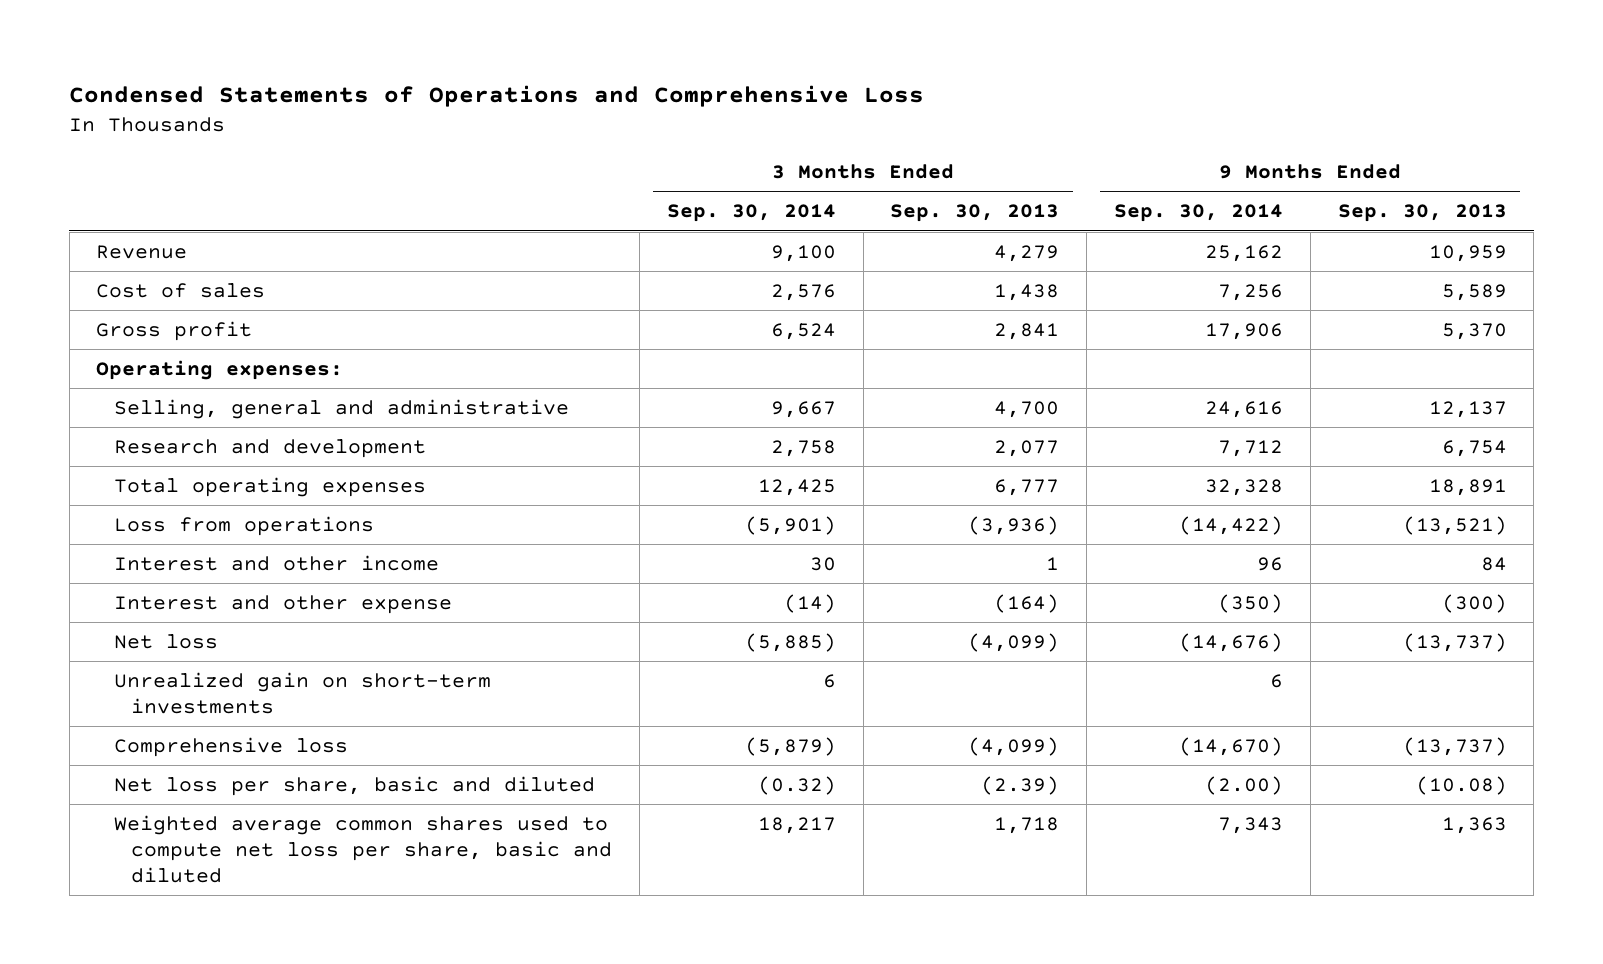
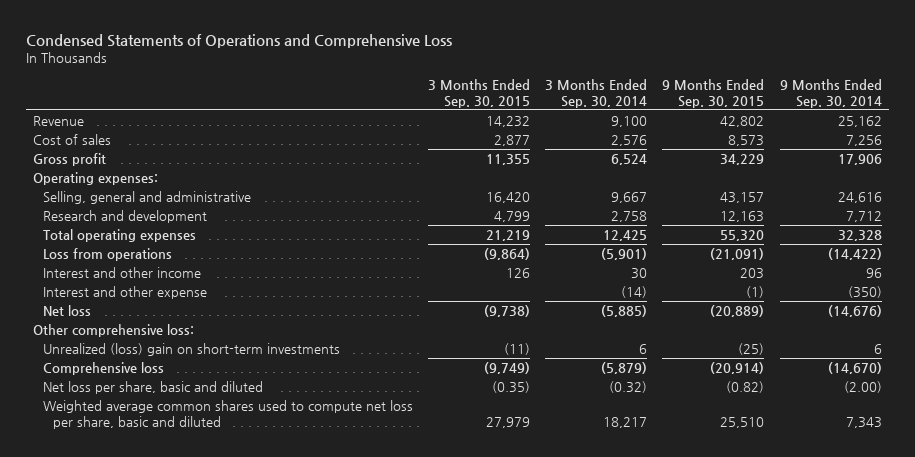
[890,204,1060,223] Sep. 30, 2013 -> none
[1337,204,1507,223] Sep. 30, 2013 -> none
none -> [428,78,531,108] 3 Months Ended Sep. 30, 2015
none -> [662,78,765,108] 9 Months Ended Sep. 30, 2015
none -> [33,323,195,337] Other comprehensive loss:
[113,671,491,714] Unrealized gain on short-term investments -> [42,342,340,356] Unrealized (loss) gain on short-term investments

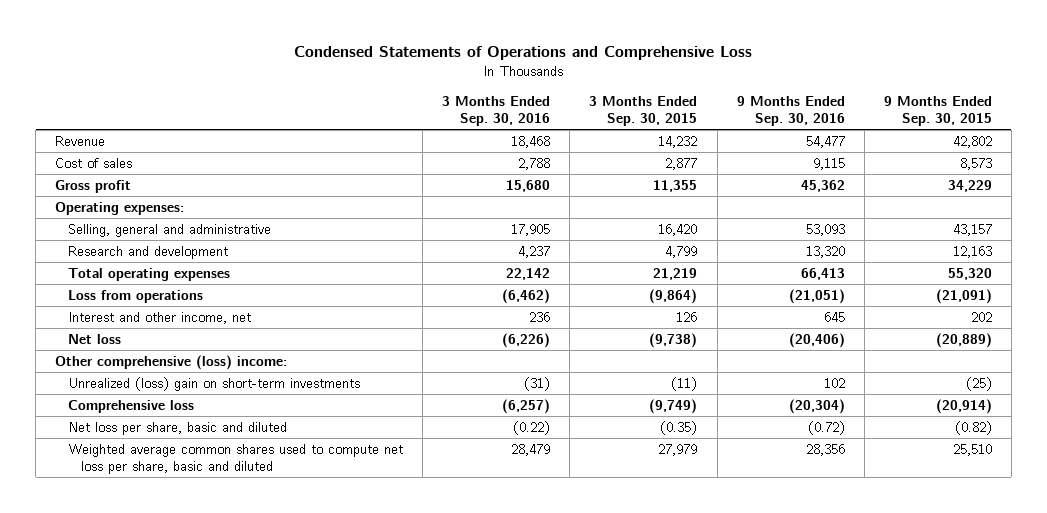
[545,78,648,108] 3 Months Ended Sep. 30, 2014 -> none
[779,78,882,108] 9 Months Ended Sep. 30, 2014 -> none
none -> [442,96,551,127] 3 Months Ended Sep. 30, 2016
none -> [736,96,845,127] 9 Months Ended Sep. 30, 2016
[42,285,207,299] Interest and other expense -> none
[42,266,201,278] Interest and other income -> [68,311,252,324] Interest and other income, net
[740,267,765,279] 203 -> [970,311,992,322] 202
[33,323,195,337] Other comprehensive loss: -> [55,354,288,370] Other comprehensive (loss) income:

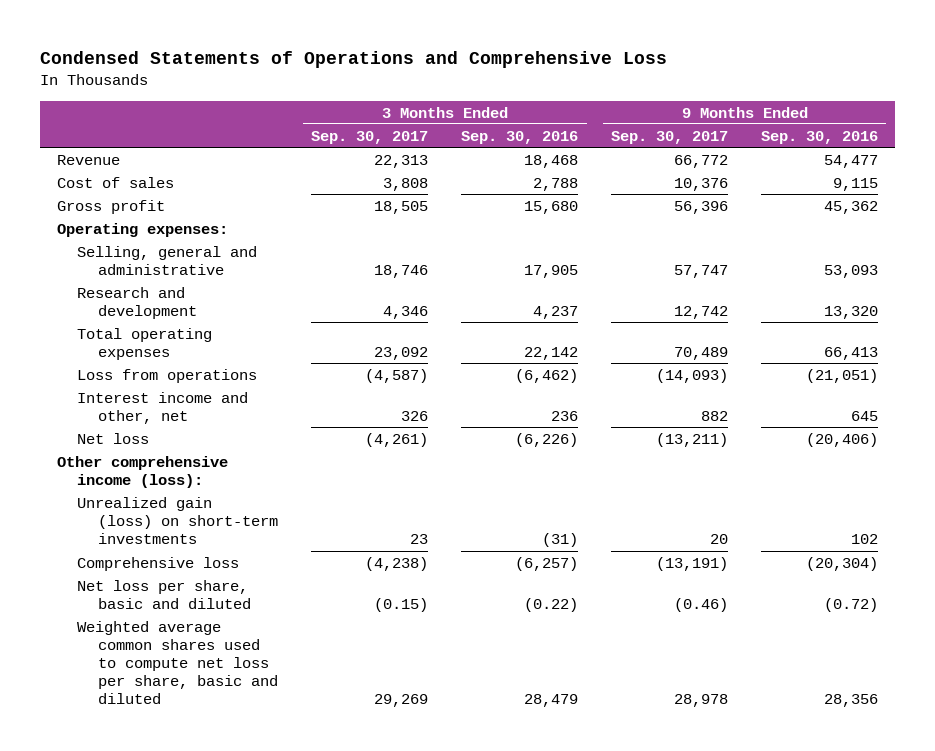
[589,96,698,127] 3 Months Ended Sep. 30, 2015 -> none
[883,96,992,127] 9 Months Ended Sep. 30, 2015 -> none
none -> [311,130,429,144] Sep. 30, 2017
none -> [611,130,729,144] Sep. 30, 2017
[68,311,252,324] Interest and other income, net -> [77,391,249,424] Interest income and other, net
[55,354,288,370] Other comprehensive (loss) income: -> [56,455,228,488] Other comprehensive income (loss):
[68,376,361,391] Unrealized (loss) gain on short-term investments -> [77,496,279,545] Unrealized gain (loss) on short-term investments

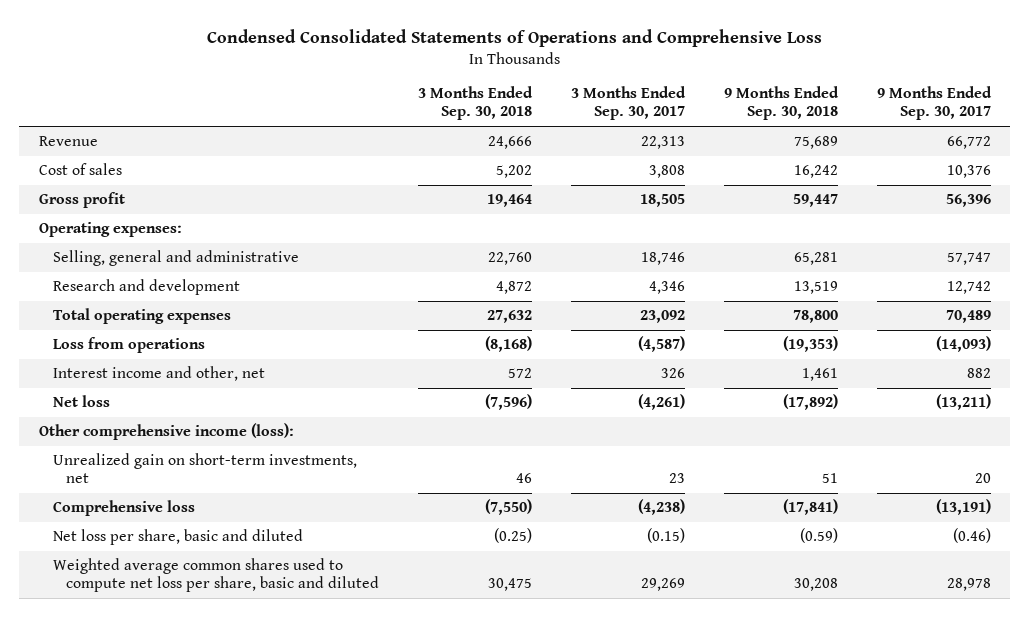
[40,51,668,69] Condensed Statements of Operations and Comprehensive Loss -> [206,29,822,48] Condensed Consolidated Statements of Operations and Comprehensive Loss
[461,130,579,144] Sep. 30, 2016 -> none
[761,130,879,144] Sep. 30, 2016 -> none
none -> [418,86,534,121] 3 Months Ended Sep. 30, 2018
none -> [723,86,839,121] 9 Months Ended Sep. 30, 2018
[77,496,279,545] Unrealized gain (loss) on short-term investments -> [52,453,357,484] Unrealized gain on short-term investments, net

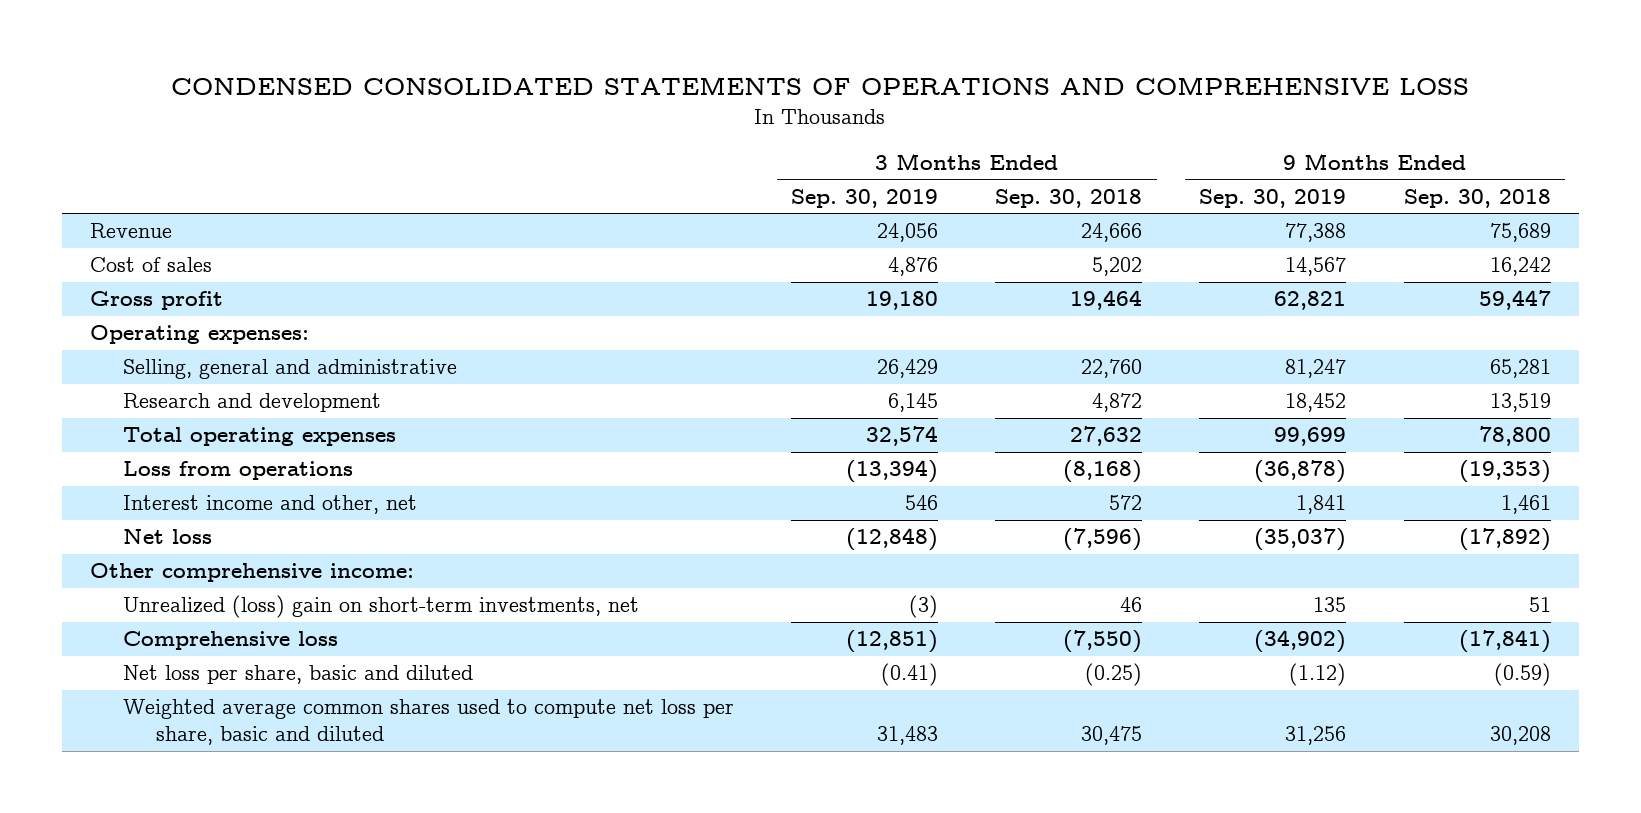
[206,29,822,48] Condensed Consolidated Statements of Operations and Comprehensive Loss -> [171,76,1470,95] CONDENSED CONSOLIDATED STATEMENTS OF OPERATIONS AND COMPREHENSIVE LOSS
[571,86,687,121] 3 Months Ended Sep. 30, 2017 -> none
[876,86,992,121] 9 Months Ended Sep. 30, 2017 -> none
none -> [791,188,939,208] Sep. 30, 2019
none -> [1199,188,1347,208] Sep. 30, 2019
[38,423,294,441] Other comprehensive income (loss): -> [90,563,415,583] Other comprehensive income:
[52,453,357,484] Unrealized gain on short-term investments, net -> [123,595,640,619] Unrealized (loss) gain on short-term investments, net

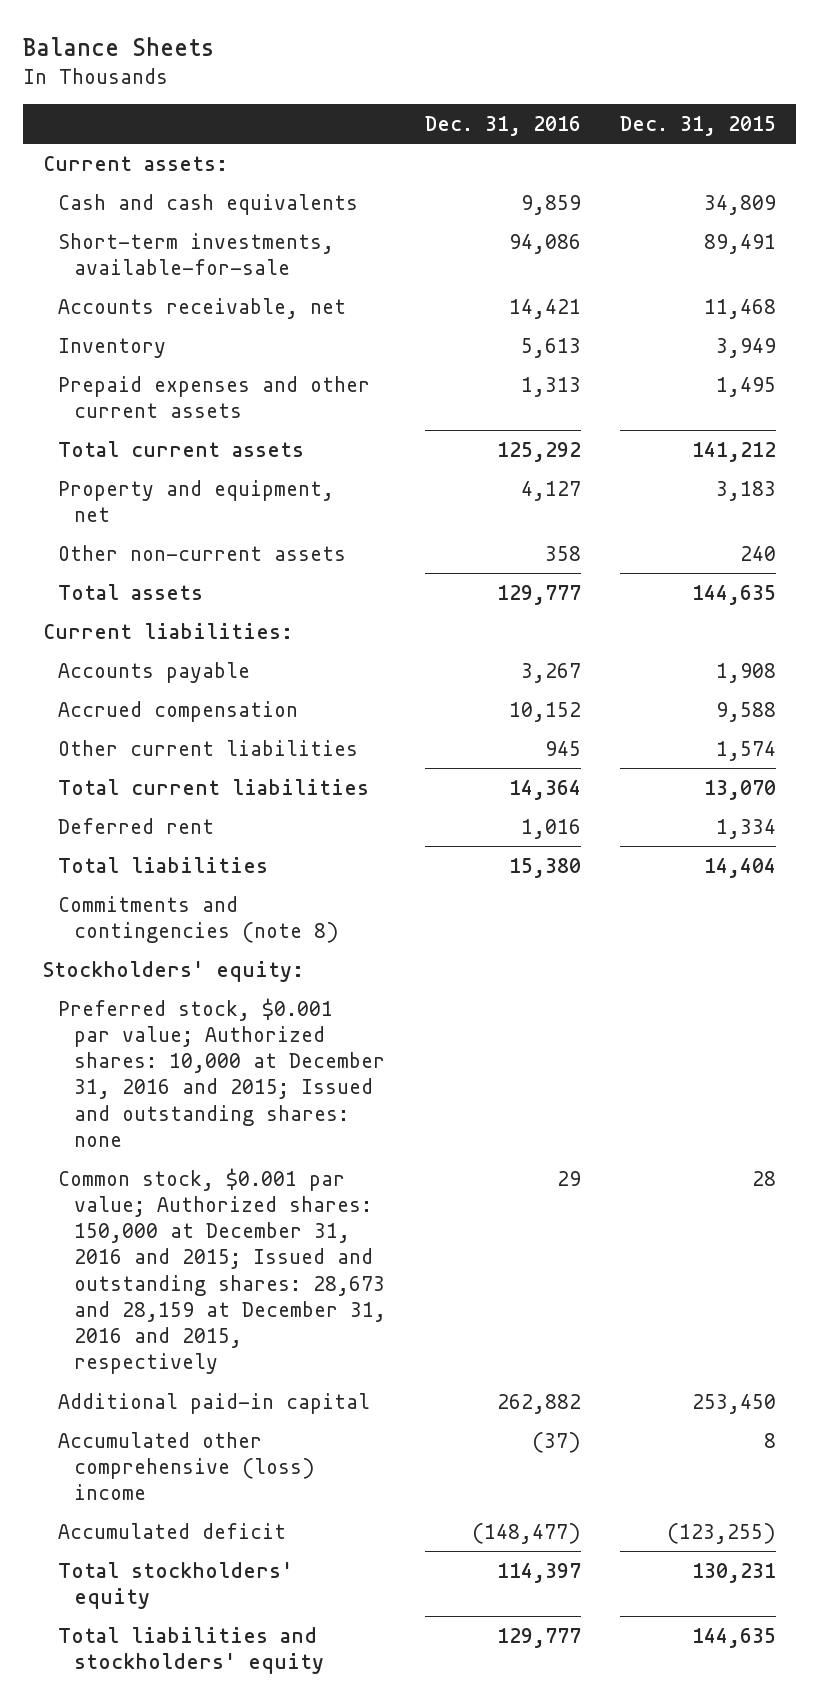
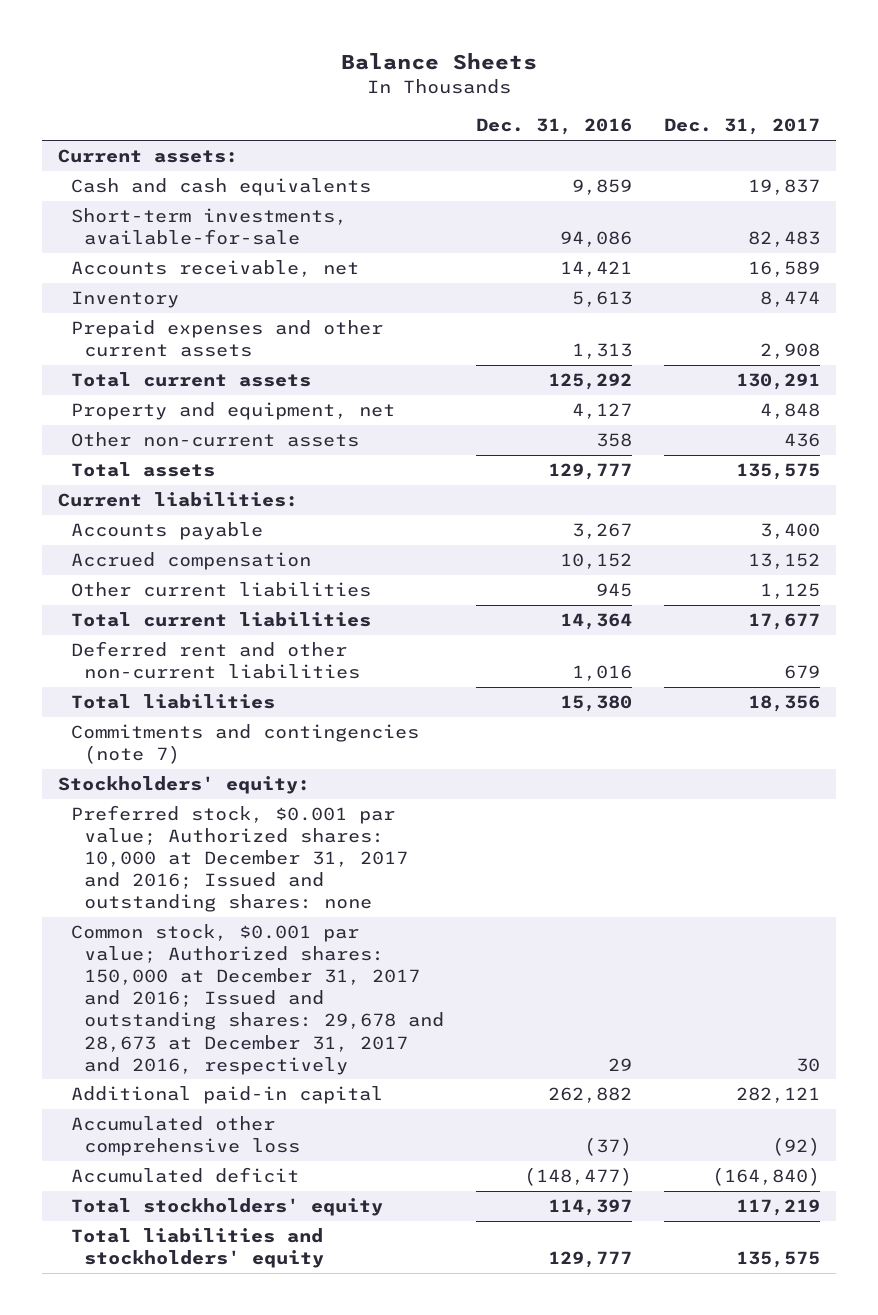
[620,116,777,137] Dec. 31, 2015 -> none
none -> [663,118,820,136] Dec. 31, 2017
[58,817,215,834] Deferred rent -> [71,640,361,680] Deferred rent and other non-current liabilities
[58,895,339,943] Commitments and contingencies (note 8) -> [71,723,420,765] Commitments and contingencies (note 7)
[58,997,385,1147] Preferred stock, $0.001 par value; Authorized shares: 10,000 at December 31, 2016 and 2015; Issued and outstanding shares: none -> [71,804,409,913] Preferred stock, $0.001 par value; Authorized shares: 10,000 at December 31, 2017 and 2016; Issued and outstanding shares: none
[58,1167,386,1375] Common stock, $0.001 par value; Authorized shares: 150,000 at December 31, 2016 and 2015; Issued and outstanding shares: 28,673 and 28,159 at December 31, 2016 and 2015, respectively -> [71,923,445,1075] Common stock, $0.001 par value; Authorized shares: 150,000 at December 31, 2017 and 2016; Issued and outstanding shares: 29,678 and 28,673 at December 31, 2017 and 2016, respectively
[58,1431,315,1501] Accumulated other comprehensive (loss) income -> [71,1115,301,1157] Accumulated other comprehensive loss

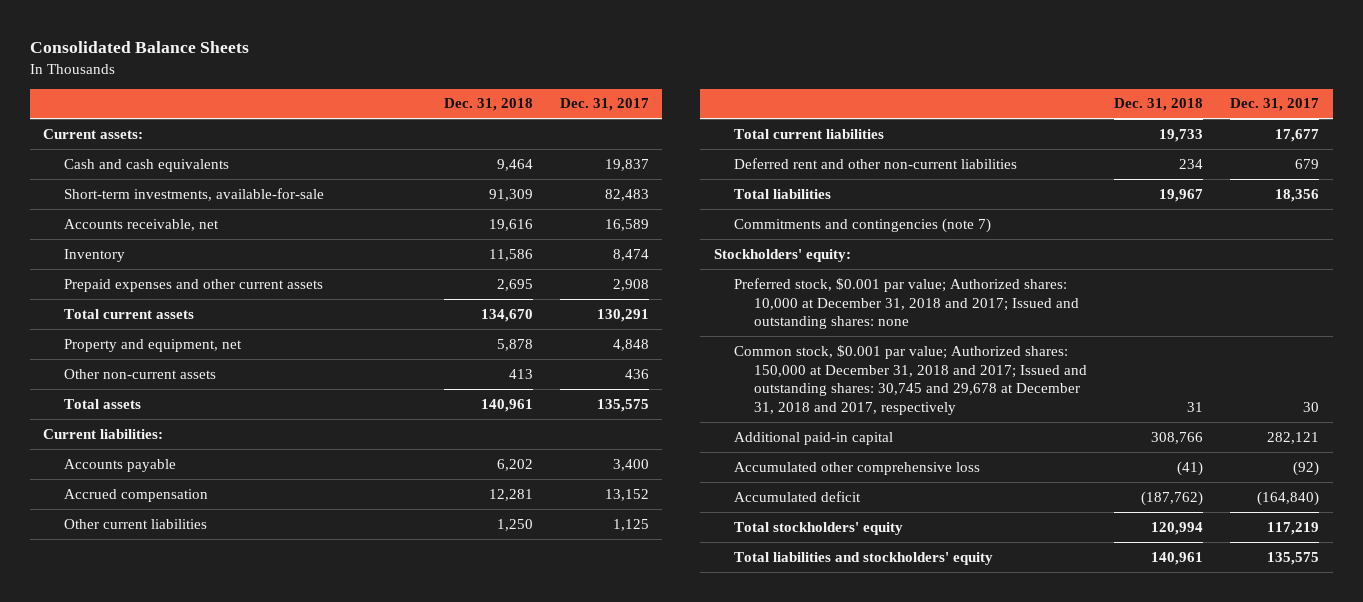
[340,53,537,71] Balance Sheets -> [29,41,249,54] Consolidated Balance Sheets
[476,118,633,136] Dec. 31, 2016 -> none
none -> [444,98,534,112] Dec. 31, 2018
[71,804,409,913] Preferred stock, $0.001 par value; Authorized shares: 10,000 at December 31, 2017 and 2016; Issued and outstanding shares: none -> [733,277,1080,330] Preferred stock, $0.001 par value; Authorized shares: 10,000 at December 31, 2018 and 2017; Issued and outstanding shares: none
[71,923,445,1075] Common stock, $0.001 par value; Authorized shares: 150,000 at December 31, 2017 and 2016; Issued and outstanding shares: 29,678 and 28,673 at December 31, 2017 and 2016, respectively -> [733,344,1088,416] Common stock, $0.001 par value; Authorized shares: 150,000 at December 31, 2018 and 2017; Issued and outstanding shares: 30,745 and 29,678 at December 31, 2018 and 2017, respectively

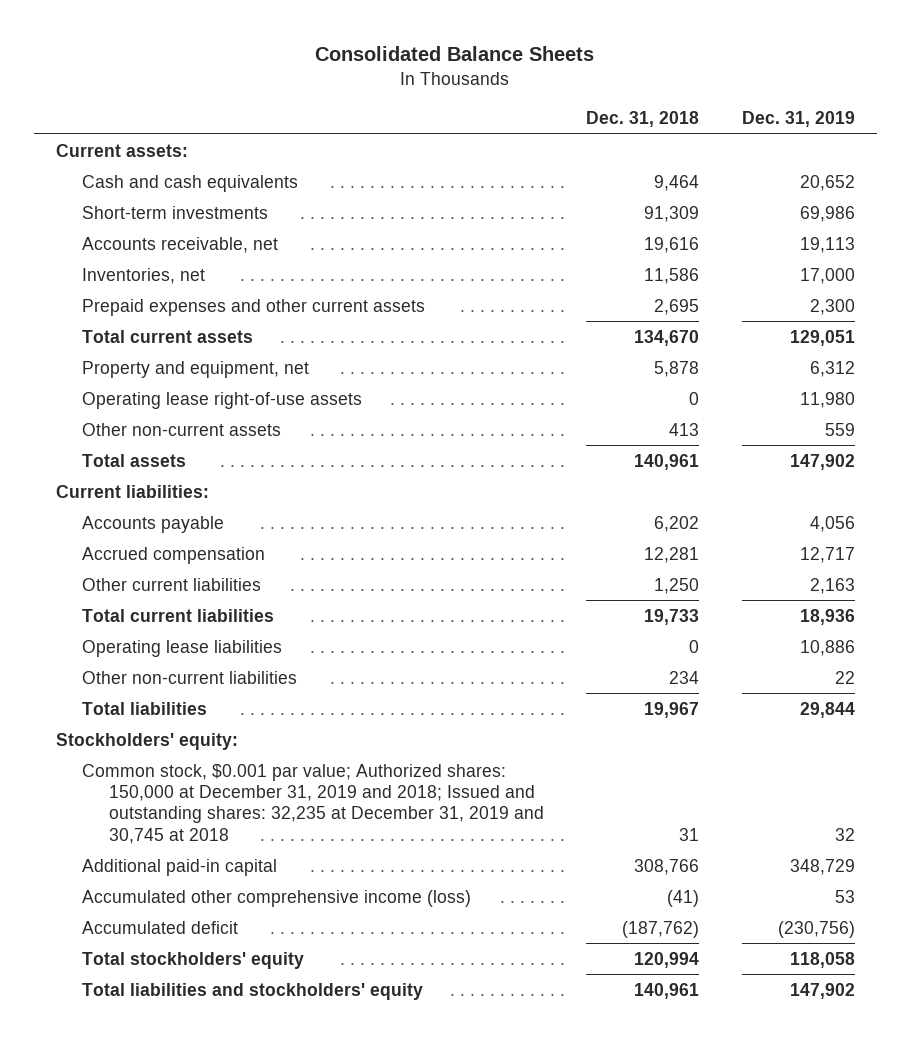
[560,98,650,112] Dec. 31, 2017 -> none
none -> [742,111,856,128] Dec. 31, 2019
[63,187,324,201] Short-term investments, available-for-sale -> [82,205,269,219] Short-term investments
[63,248,125,262] Inventory -> [82,267,206,284] Inventories, net
none -> [82,391,363,409] Operating lease right-of-use assets
none -> [82,639,283,657] Operating lease liabilities
[733,157,1017,169] Deferred rent and other non-current liabilities -> [82,670,298,684] Other non-current liabilities
[733,217,991,233] Commitments and contingencies (note 7) -> none
[733,277,1080,330] Preferred stock, $0.001 par value; Authorized shares: 10,000 at December 31, 2018 and 2017; Issued and outstanding shares: none -> none
[733,344,1088,416] Common stock, $0.001 par value; Authorized shares: 150,000 at December 31, 2018 and 2017; Issued and outstanding shares: 30,745 and 29,678 at December 31, 2018 and 2017, respectively -> [82,763,544,844] Common stock, $0.001 par value; Authorized shares: 150,000 at December 31, 2019 and 2018; Issued and outstanding shares: 32,235 at December 31, 2019 and 30,745 at 2018
[733,461,980,475] Accumulated other comprehensive loss -> [82,889,472,907] Accumulated other comprehensive income (loss)

